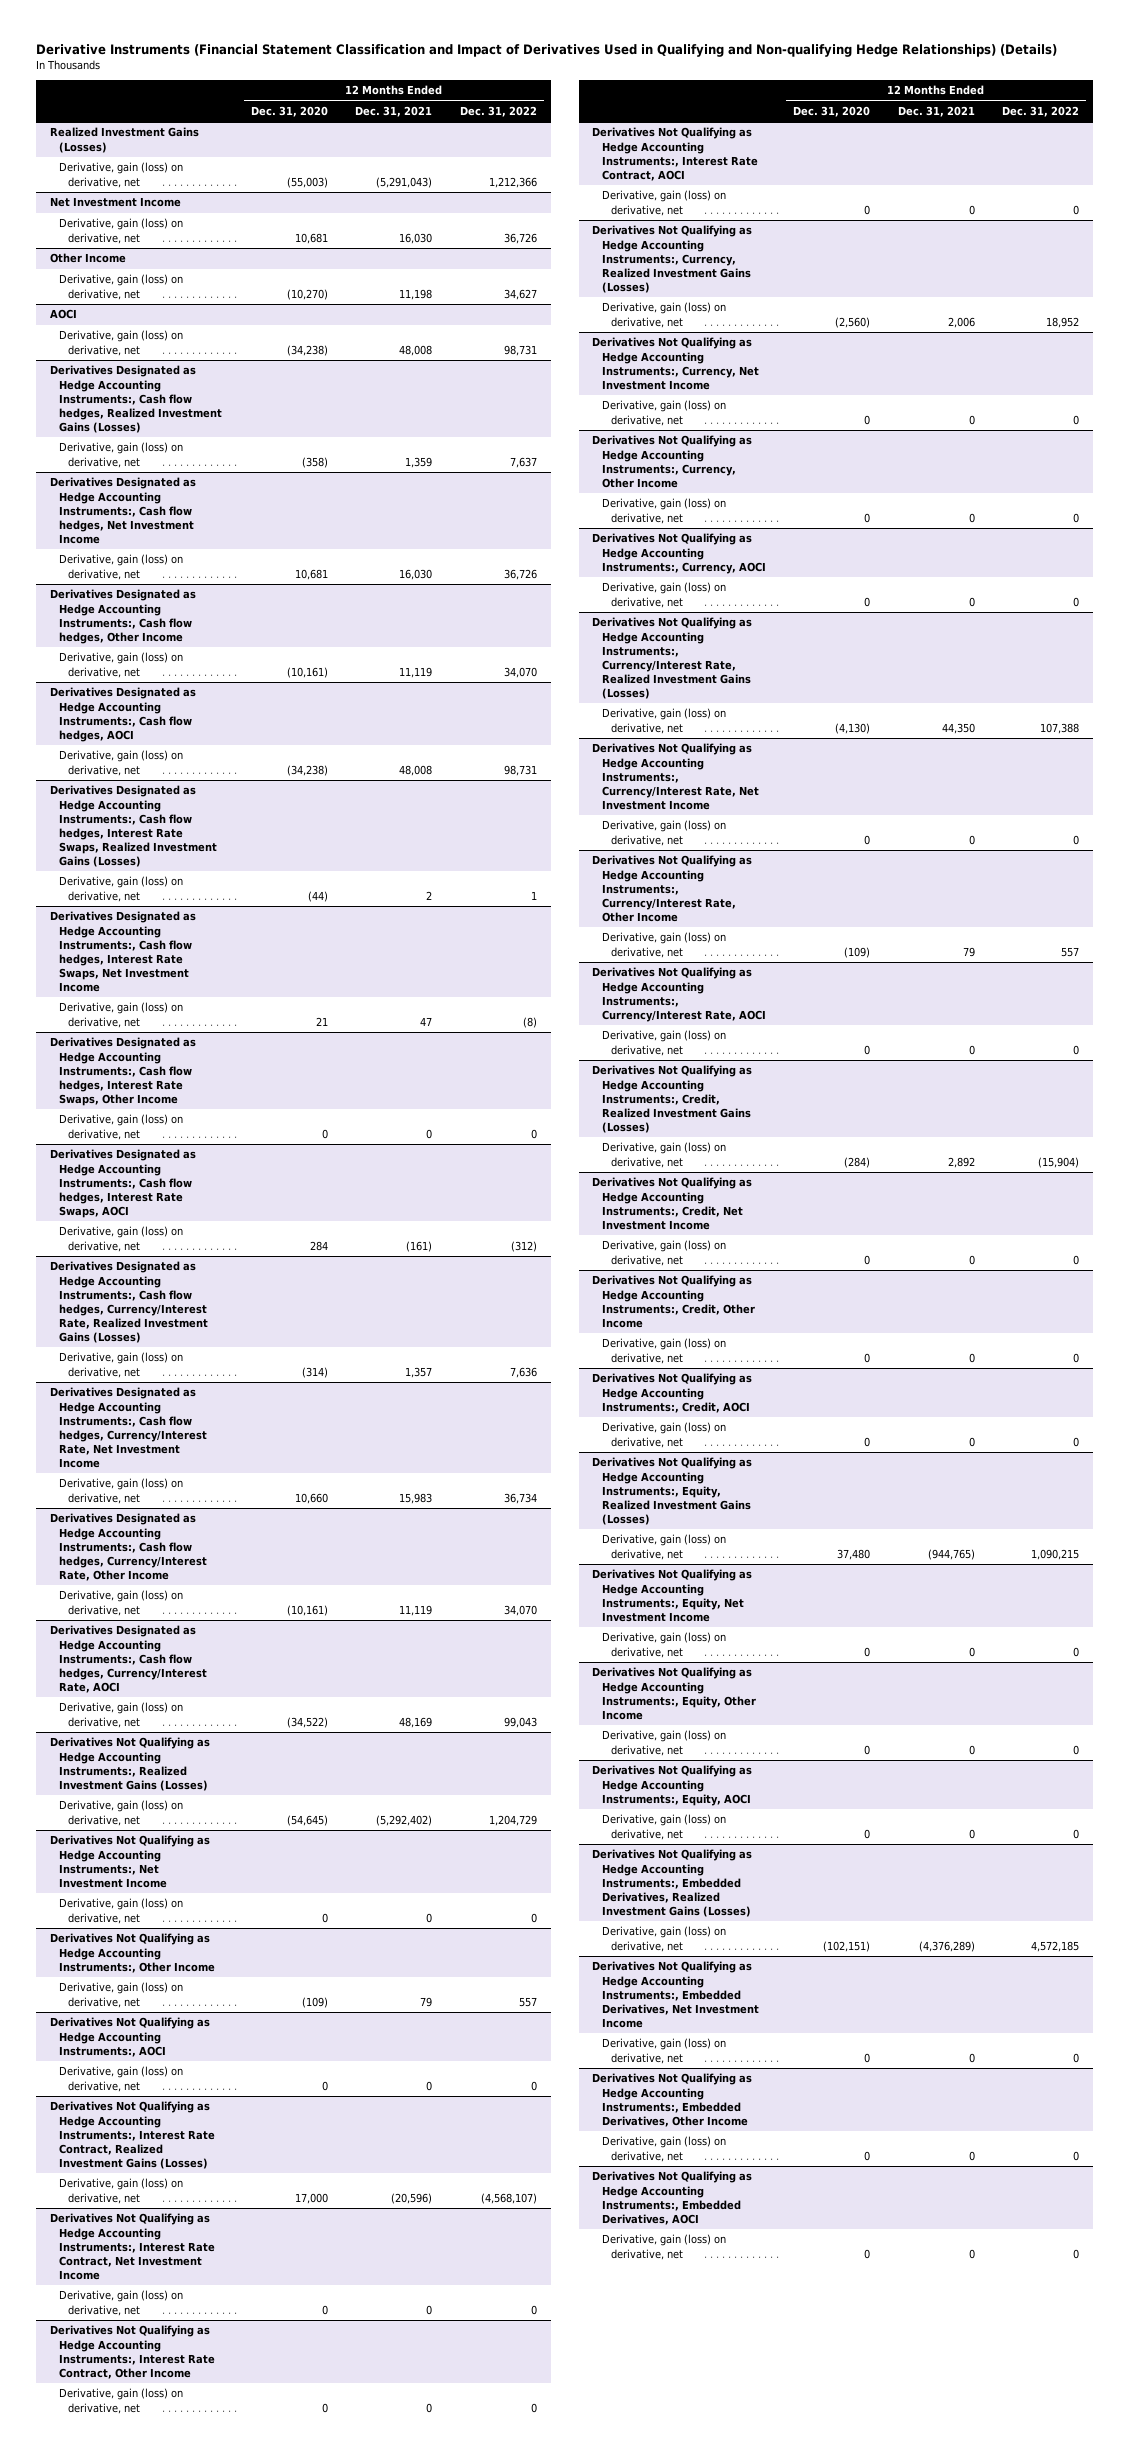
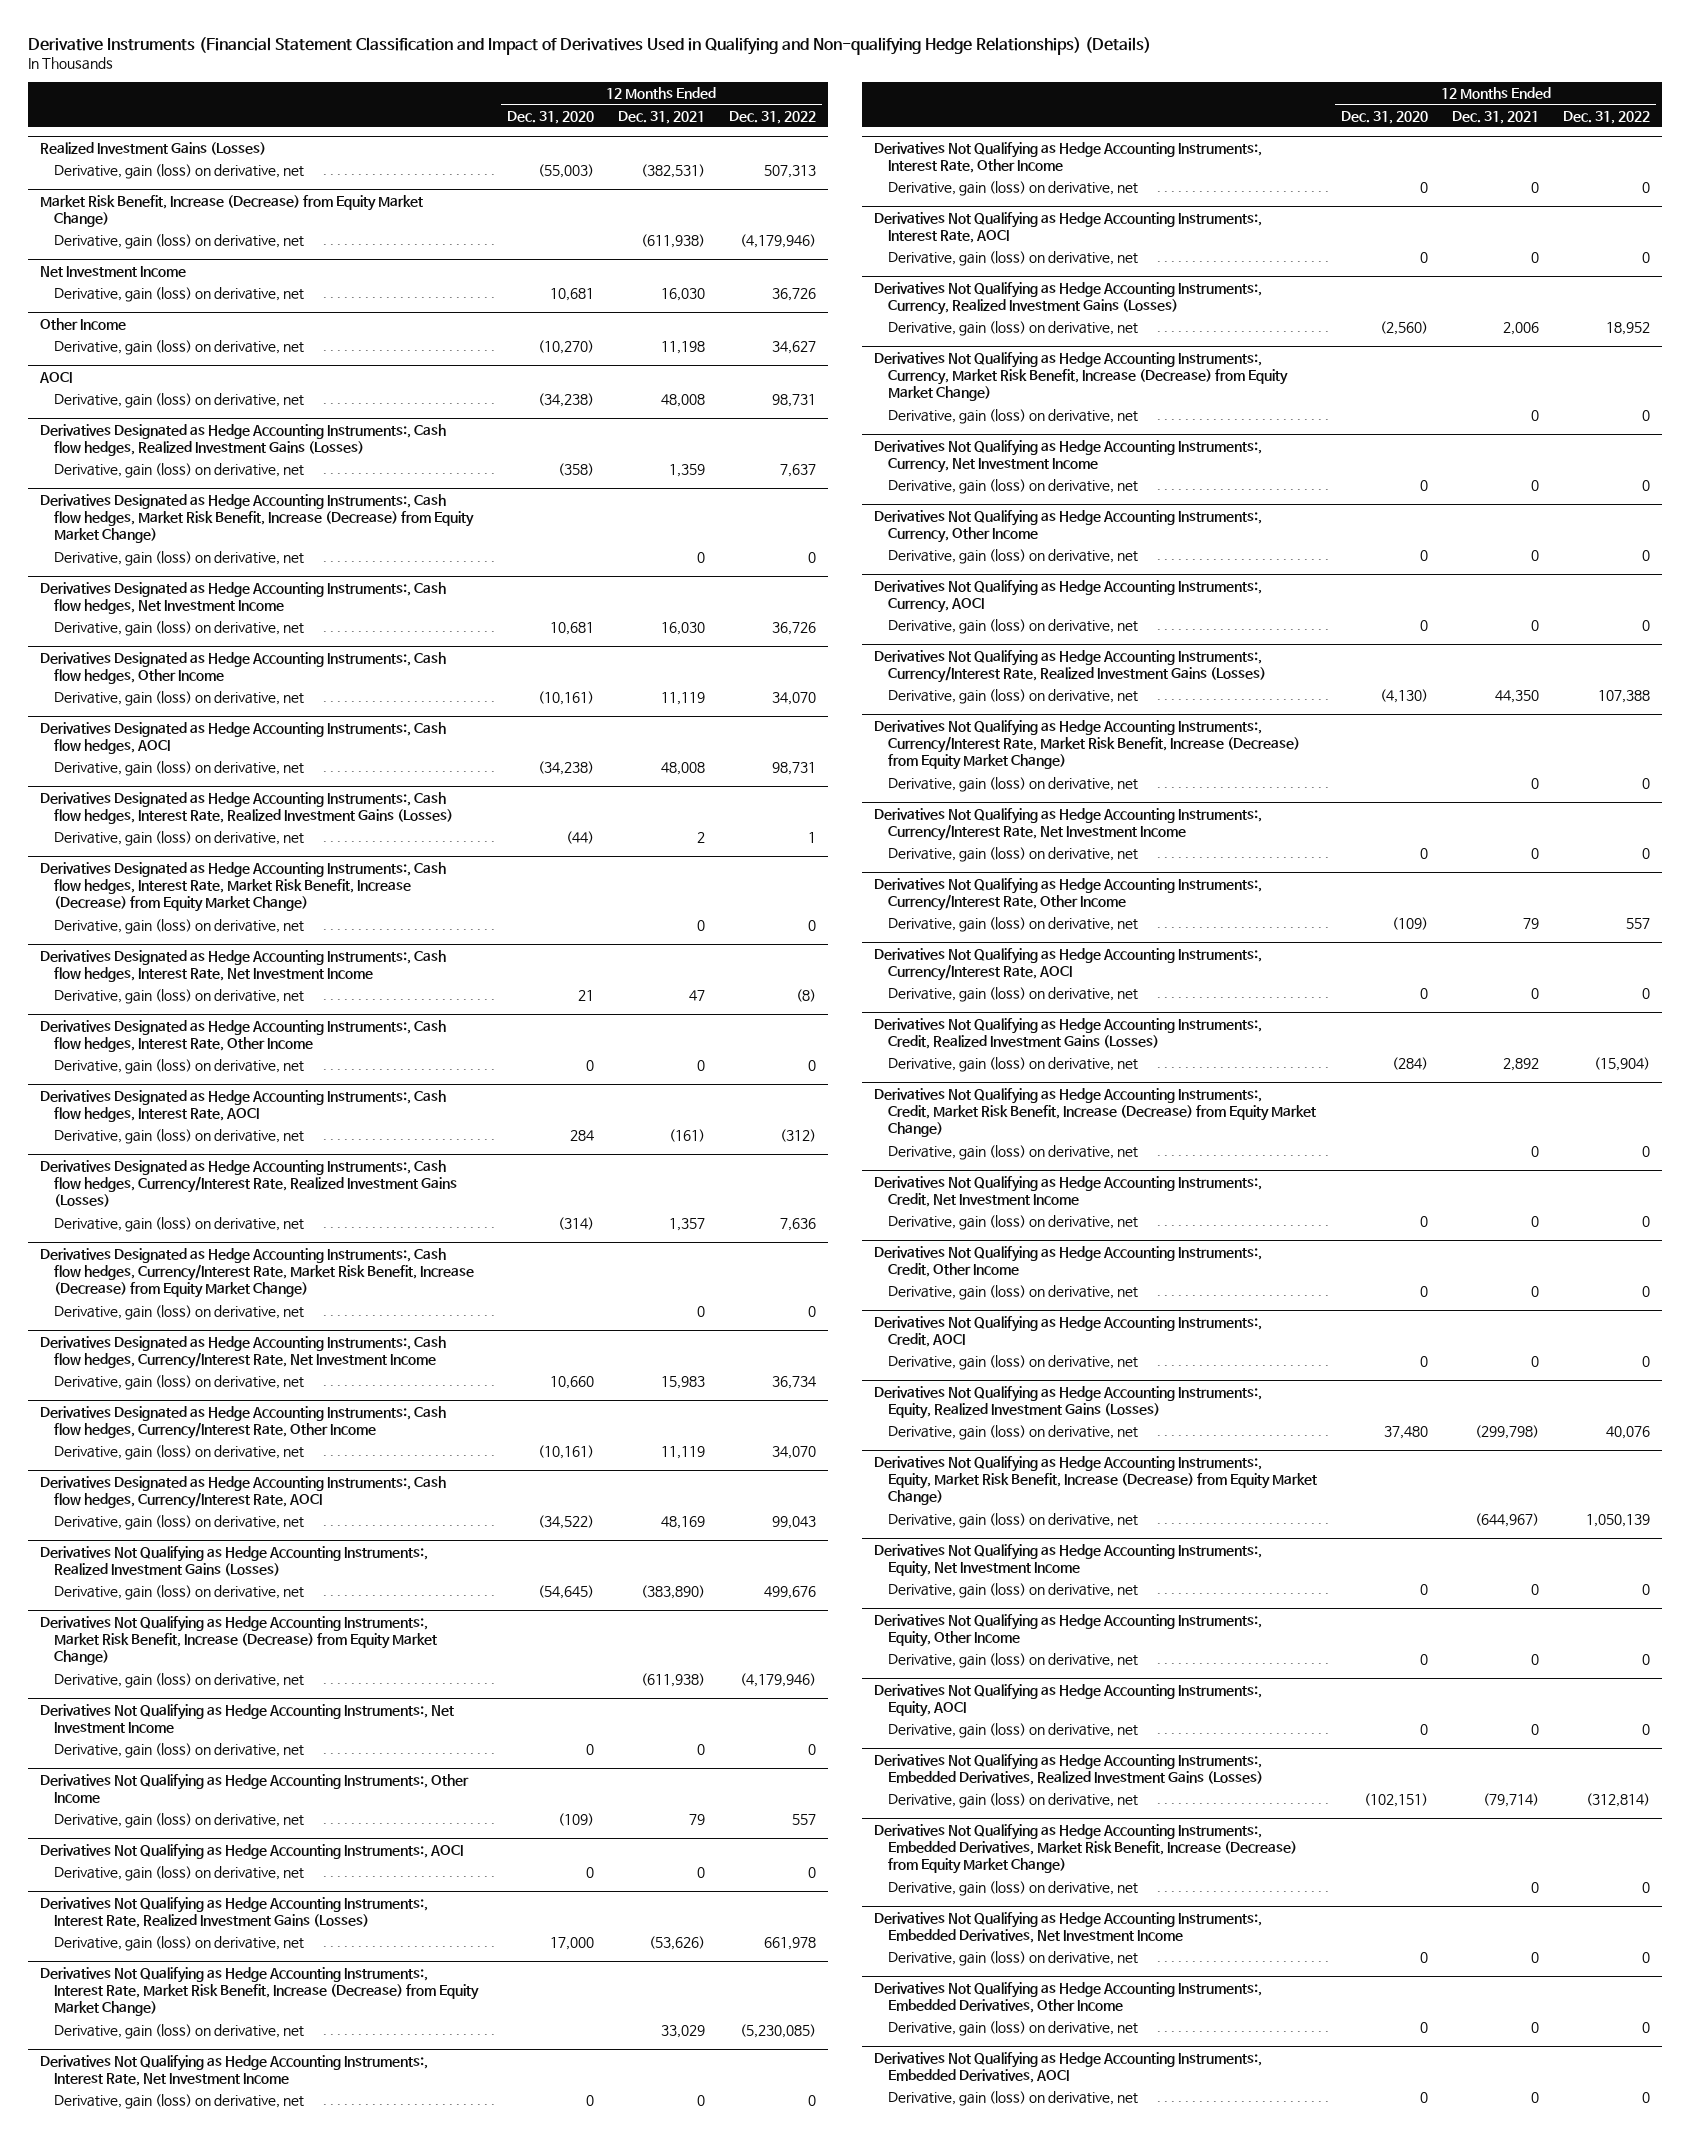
[376,176,433,188] (5,291,043) -> [640,164,705,179] (382,531)
[488,176,537,188] 1,212,366 -> [763,165,816,179] 507,313
none -> [40,194,424,228] Market Risk Benefit, Increase (Decrease) from Equity Market Change)
none -> [53,234,304,250] Derivative, gain (loss) on derivative, net
none -> [40,493,474,544] Derivatives Designated as Hedge Accounting Instruments:, Cash flow hedges, Market Risk Benefit, Increase (Decrease) from Equity Market Change)
none -> [53,551,304,567] Derivative, gain (loss) on derivative, net
[50,785,218,868] Derivatives Designated as Hedge Accounting Instruments:, Cash flow hedges, Interest Rate Swaps, Realized Investment Gains (Losses) -> [40,791,453,825] Derivatives Designated as Hedge Accounting Instruments:, Cash flow hedges, Interest Rate, Realized Investment Gains (Losses)
none -> [40,861,447,913] Derivatives Designated as Hedge Accounting Instruments:, Cash flow hedges, Interest Rate, Market Risk Benefit, Increase (Decrease) from Equity Market Change)
none -> [53,919,304,935] Derivative, gain (loss) on derivative, net
[50,911,197,993] Derivatives Designated as Hedge Accounting Instruments:, Cash flow hedges, Interest Rate Swaps, Net Investment Income -> [40,949,447,983] Derivatives Designated as Hedge Accounting Instruments:, Cash flow hedges, Interest Rate, Net Investment Income
[50,1037,197,1106] Derivatives Designated as Hedge Accounting Instruments:, Cash flow hedges, Interest Rate Swaps, Other Income -> [40,1019,447,1053] Derivatives Designated as Hedge Accounting Instruments:, Cash flow hedges, Interest Rate, Other Income
[50,1149,197,1218] Derivatives Designated as Hedge Accounting Instruments:, Cash flow hedges, Interest Rate Swaps, AOCI -> [40,1089,447,1123] Derivatives Designated as Hedge Accounting Instruments:, Cash flow hedges, Interest Rate, AOCI
none -> [40,1247,474,1299] Derivatives Designated as Hedge Accounting Instruments:, Cash flow hedges, Currency/Interest Rate, Market Risk Benefit, Increase (Decrease) from Equity Market Change)
none -> [53,1305,304,1321] Derivative, gain (loss) on derivative, net
[376,1814,433,1826] (5,292,402) -> [640,1585,705,1600] (383,890)
[488,1814,537,1826] 1,204,729 -> [763,1586,816,1600] 499,676
none -> [40,1615,437,1666] Derivatives Not Qualifying as Hedge Accounting Instruments:, Market Risk Benefit, Increase (Decrease) from Equity Market Change)
none -> [53,1673,304,1689] Derivative, gain (loss) on derivative, net
[50,2101,216,2169] Derivatives Not Qualifying as Hedge Accounting Instruments:, Interest Rate Contract, Realized Investment Gains (Losses) -> [40,1896,429,1929] Derivatives Not Qualifying as Hedge Accounting Instruments:, Interest Rate, Realized Investment Gains (Losses)
[391,2192,433,2204] (20,596) -> [648,1936,705,1951] (53,626)
[480,2192,537,2204] (4,568,107) -> [763,1937,816,1951] 661,978
none -> [40,1966,479,2017] Derivatives Not Qualifying as Hedge Accounting Instruments:, Interest Rate, Market Risk Benefit, Increase (Decrease) from Equity Market Change)
none -> [53,2024,304,2040] Derivative, gain (loss) on derivative, net
[50,2213,216,2280] Derivatives Not Qualifying as Hedge Accounting Instruments:, Interest Rate Contract, Net Investment Income -> [40,2054,429,2087] Derivatives Not Qualifying as Hedge Accounting Instruments:, Interest Rate, Net Investment Income
[50,2325,216,2379] Derivatives Not Qualifying as Hedge Accounting Instruments:, Interest Rate Contract, Other Income -> [874,141,1263,174] Derivatives Not Qualifying as Hedge Accounting Instruments:, Interest Rate, Other Income
[592,127,758,181] Derivatives Not Qualifying as Hedge Accounting Instruments:, Interest Rate Contract, AOCI -> [874,211,1263,244] Derivatives Not Qualifying as Hedge Accounting Instruments:, Interest Rate, AOCI
none -> [874,351,1288,402] Derivatives Not Qualifying as Hedge Accounting Instruments:, Currency, Market Risk Benefit, Increase (Decrease) from Equity Market Change)
none -> [887,409,1138,425] Derivative, gain (loss) on derivative, net
none -> [874,719,1300,771] Derivatives Not Qualifying as Hedge Accounting Instruments:, Currency/Interest Rate, Market Risk Benefit, Increase (Decrease) from Equity Market Change)
none -> [887,777,1138,793] Derivative, gain (loss) on derivative, net
none -> [874,1087,1316,1138] Derivatives Not Qualifying as Hedge Accounting Instruments:, Credit, Market Risk Benefit, Increase (Decrease) from Equity Market Change)
none -> [887,1145,1138,1161] Derivative, gain (loss) on derivative, net
[927,1548,975,1560] (944,765) -> [1475,1425,1540,1440] (299,798)
[1031,1548,1080,1560] 1,090,215 -> [1606,1426,1651,1440] 40,076
none -> [874,1455,1317,1506] Derivatives Not Qualifying as Hedge Accounting Instruments:, Equity, Market Risk Benefit, Increase (Decrease) from Equity Market Change)
none -> [887,1513,1138,1529] Derivative, gain (loss) on derivative, net
[918,1940,975,1952] (4,376,289) -> [1483,1793,1540,1808] (79,714)
[1031,1940,1080,1952] 4,572,185 -> [1586,1793,1651,1808] (312,814)
none -> [874,1823,1297,1875] Derivatives Not Qualifying as Hedge Accounting Instruments:, Embedded Derivatives, Market Risk Benefit, Increase (Decrease) from Equity Market Change)
none -> [887,1881,1138,1897] Derivative, gain (loss) on derivative, net

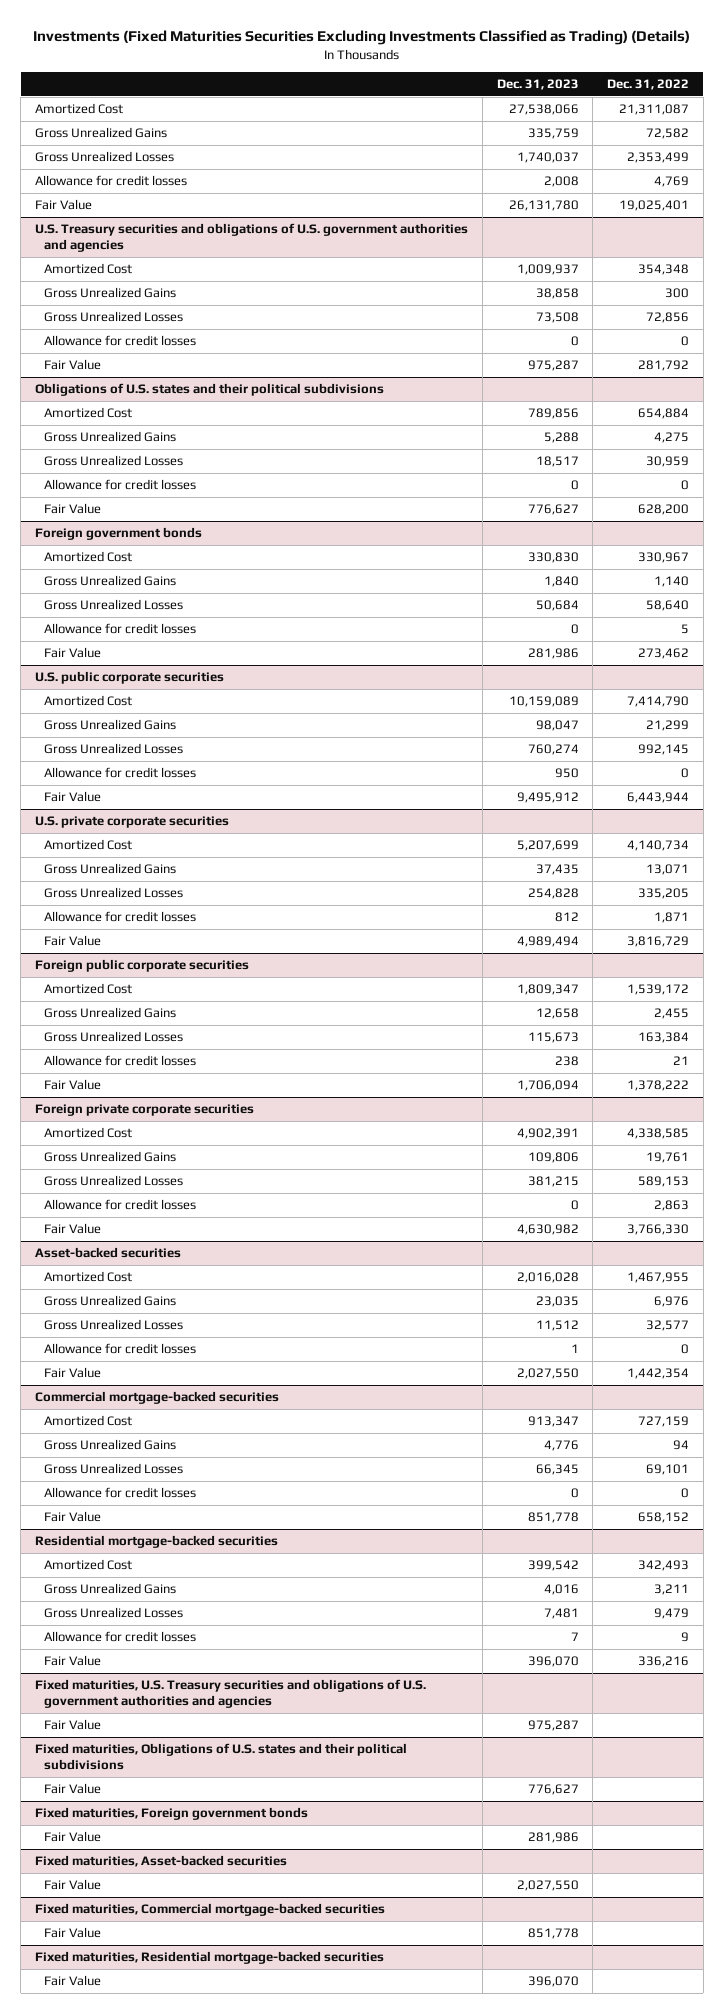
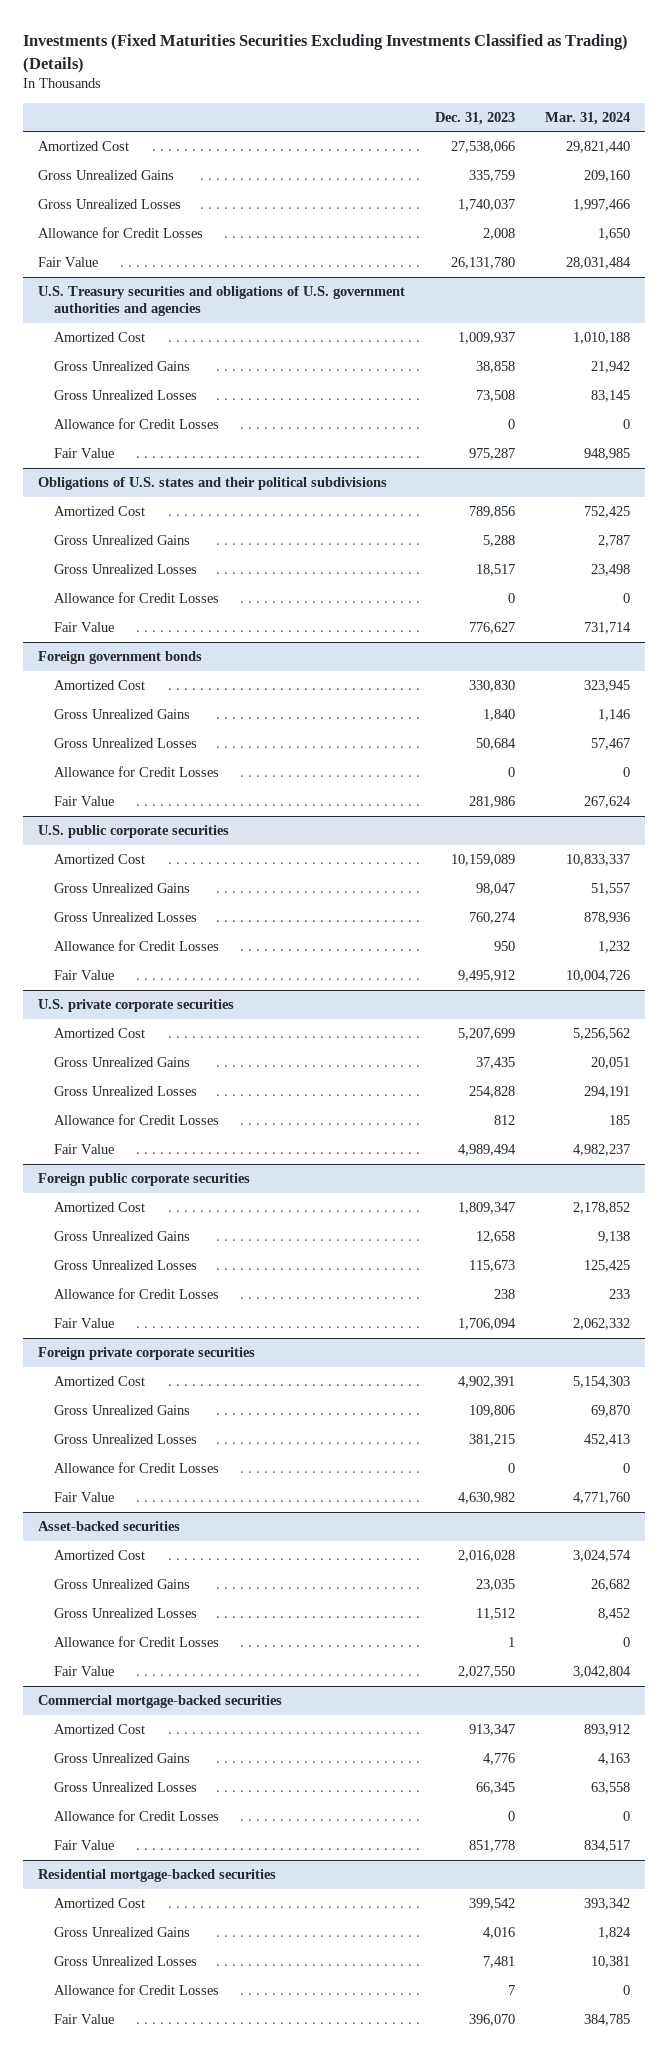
[607,79,690,91] Dec. 31, 2022 -> none
none -> [544,111,630,125] Mar. 31, 2024
[34,175,187,187] Allowance for credit losses -> [38,227,204,239] Allowance for Credit Losses
[44,335,197,347] Allowance for credit losses -> [54,418,220,430] Allowance for Credit Losses
[44,479,197,491] Allowance for credit losses -> [54,592,220,604] Allowance for Credit Losses
[44,623,197,635] Allowance for credit losses -> [54,766,220,778] Allowance for Credit Losses
[44,767,197,779] Allowance for credit losses -> [54,940,220,952] Allowance for Credit Losses
[44,911,197,923] Allowance for credit losses -> [54,1114,220,1126] Allowance for Credit Losses
[44,1055,197,1067] Allowance for credit losses -> [54,1288,220,1300] Allowance for Credit Losses
[44,1199,197,1211] Allowance for credit losses -> [54,1462,220,1474] Allowance for Credit Losses
[44,1343,197,1355] Allowance for credit losses -> [54,1636,220,1648] Allowance for Credit Losses
[44,1487,197,1499] Allowance for credit losses -> [54,1810,220,1822] Allowance for Credit Losses
[44,1655,102,1667] Fair Value -> none
[34,1679,426,1709] Fixed maturities, U.S. Treasury securities and obligations of U.S. government authorities and agencies -> none
[44,1719,102,1731] Fair Value -> none
[34,1743,407,1771] Fixed maturities, Obligations of U.S. states and their political subdivisions -> none
[44,1783,102,1795] Fair Value -> none
[34,1807,308,1821] Fixed maturities, Foreign government bonds -> none
[44,1831,102,1843] Fair Value -> none
[34,1855,287,1868] Fixed maturities, Asset-backed securities -> none
[44,1879,102,1891] Fair Value -> none
[34,1903,385,1917] Fixed maturities, Commercial mortgage-backed securities -> none
[44,1927,102,1939] Fair Value -> none
[34,1951,384,1965] Fixed maturities, Residential mortgage-backed securities -> none
[44,1631,197,1643] Allowance for credit losses -> [54,1984,220,1996] Allowance for Credit Losses

